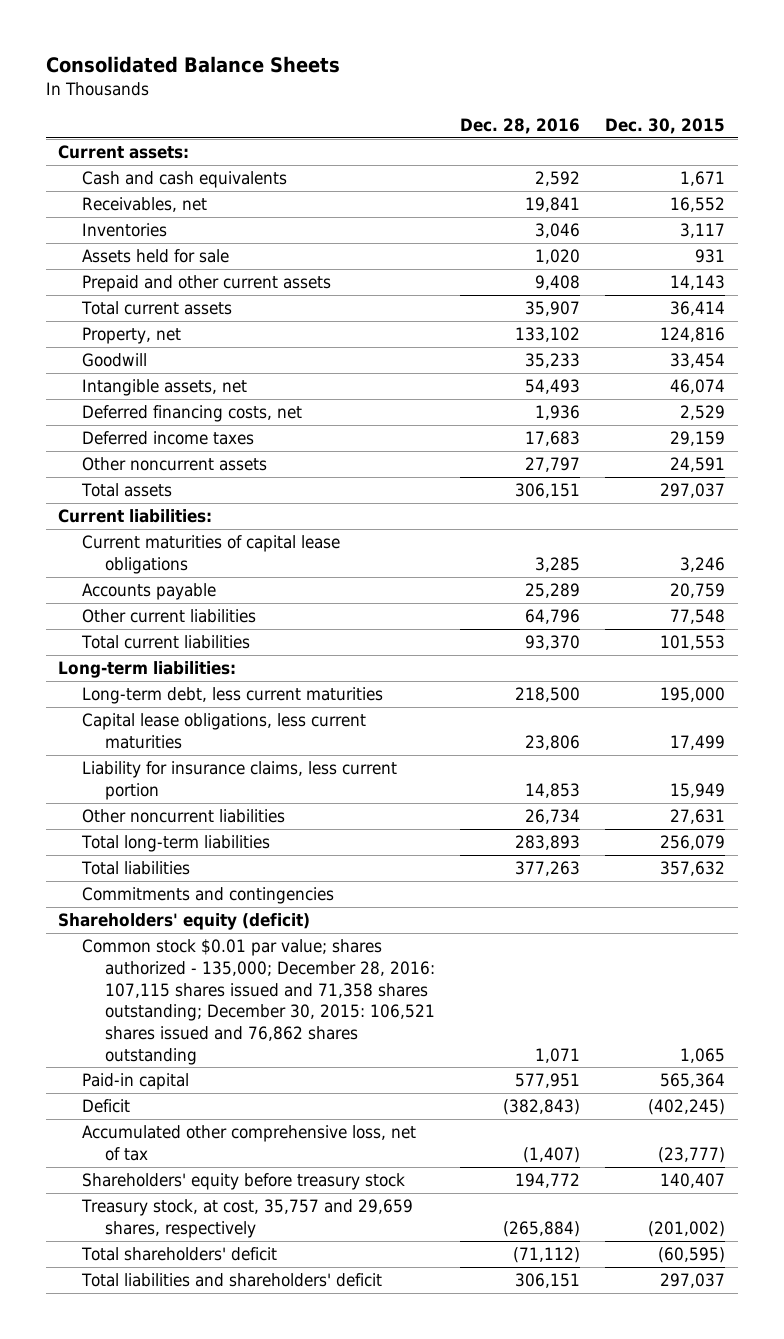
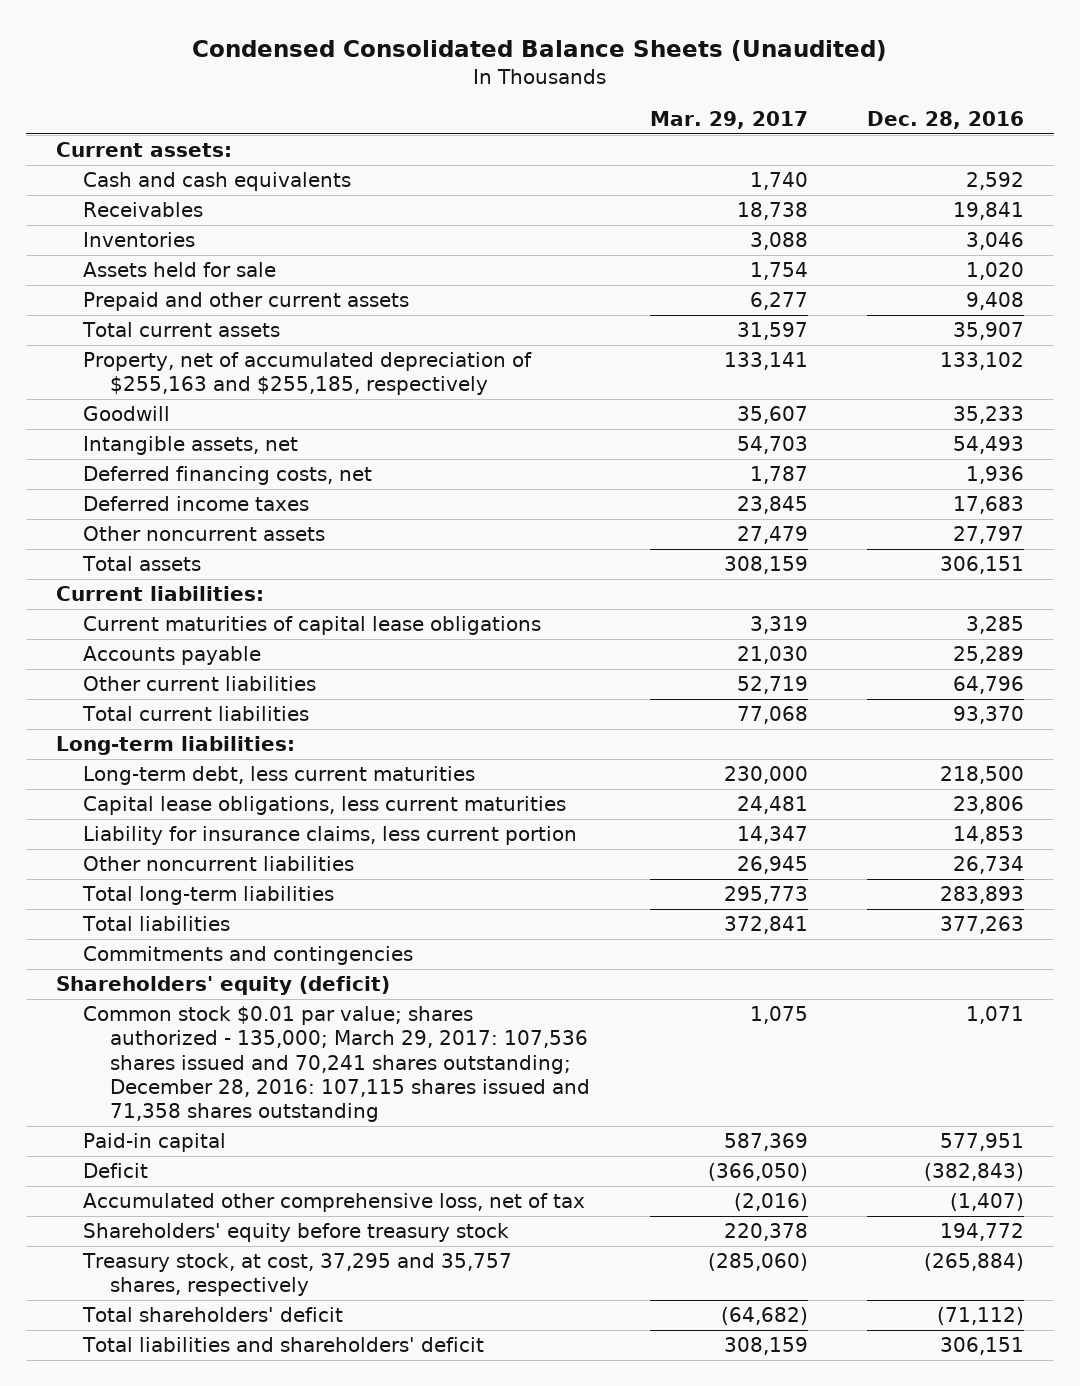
[45,56,340,74] Consolidated Balance Sheets -> [191,39,887,61] Condensed Consolidated Balance Sheets (Unaudited)
[605,118,726,135] Dec. 30, 2015 -> none
none -> [649,111,808,130] Mar. 29, 2017
[81,197,207,213] Receivables, net -> [83,202,204,218] Receivables
[81,327,181,345] Property, net -> [83,352,533,396] Property, net of accumulated depreciation of $255,163 and $255,185, respectively
[81,939,436,1065] Common stock $0.01 par value; shares authorized - 135,000; December 28, 2016: 107,115 shares issued and 71,358 shares outstanding; December 30, 2015: 106,521 shares issued and 76,862 shares outstanding -> [83,1006,591,1123] Common stock $0.01 par value; shares authorized - 135,000; March 29, 2017: 107,536 shares issued and 70,241 shares outstanding; December 28, 2016: 107,115 shares issued and 71,358 shares outstanding
[80,1199,413,1238] Treasury stock, at cost, 35,757 and 29,659 shares, respectively -> [82,1253,513,1297] Treasury stock, at cost, 37,295 and 35,757 shares, respectively

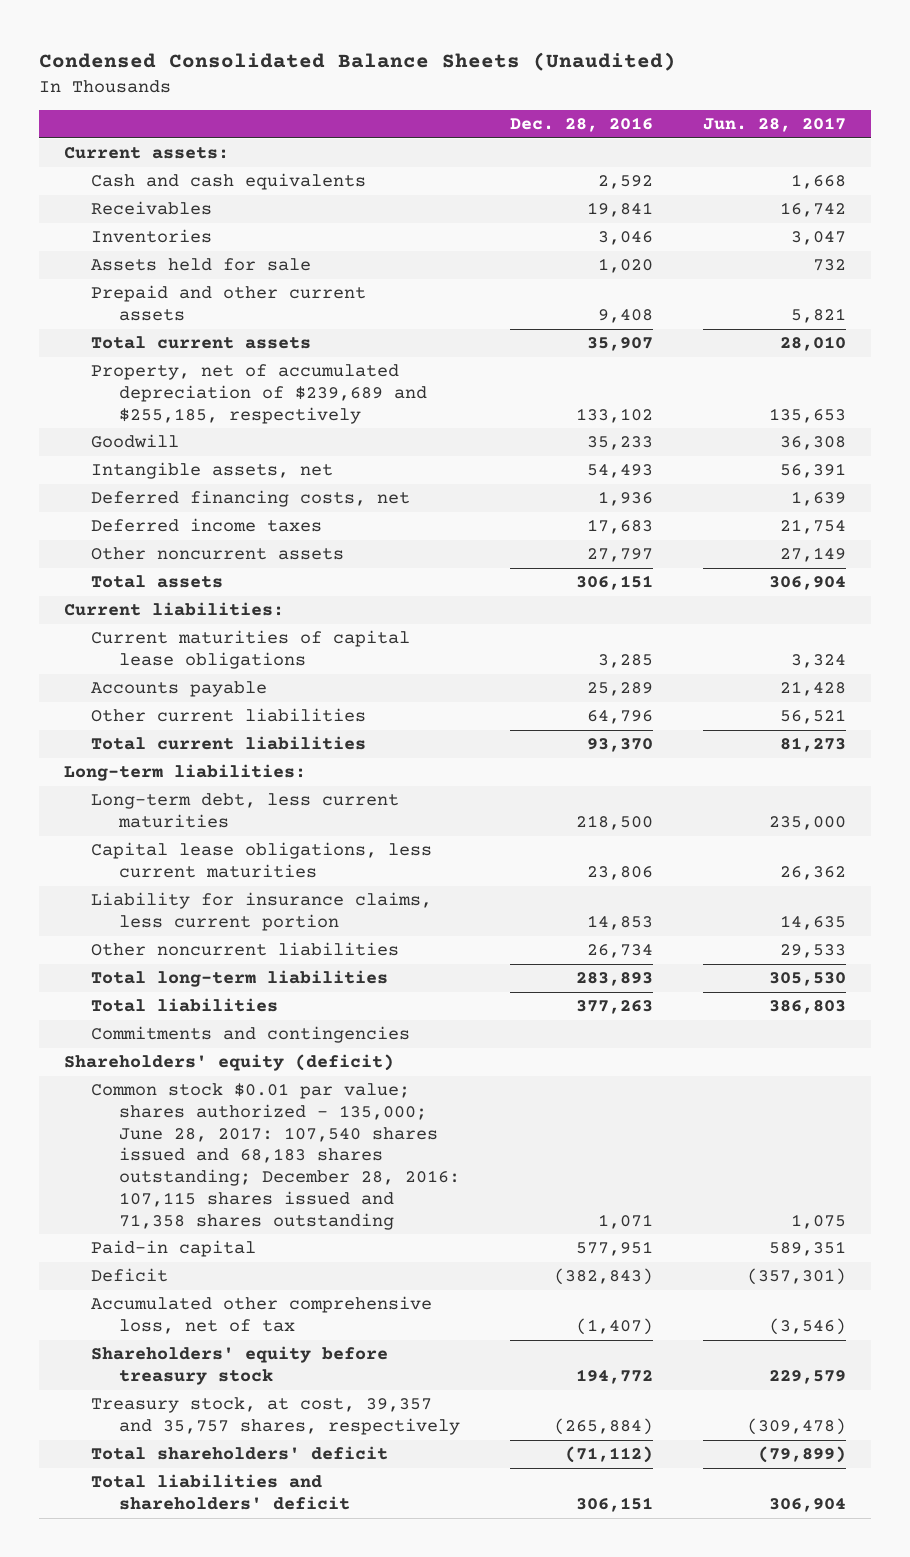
[649,111,808,130] Mar. 29, 2017 -> none
none -> [703,117,847,133] Jun. 28, 2017
[83,352,533,396] Property, net of accumulated depreciation of $255,163 and $255,185, respectively -> [91,364,428,424] Property, net of accumulated depreciation of $239,689 and $255,185, respectively
[83,1006,591,1123] Common stock $0.01 par value; shares authorized - 135,000; March 29, 2017: 107,536 shares issued and 70,241 shares outstanding; December 28, 2016: 107,115 shares issued and 71,358 shares outstanding -> [91,1083,461,1230] Common stock $0.01 par value; shares authorized - 135,000; June 28, 2017: 107,540 shares issued and 68,183 shares outstanding; December 28, 2016: 107,115 shares issued and 71,358 shares outstanding
[82,1253,513,1297] Treasury stock, at cost, 37,295 and 35,757 shares, respectively -> [91,1397,461,1435] Treasury stock, at cost, 39,357 and 35,757 shares, respectively

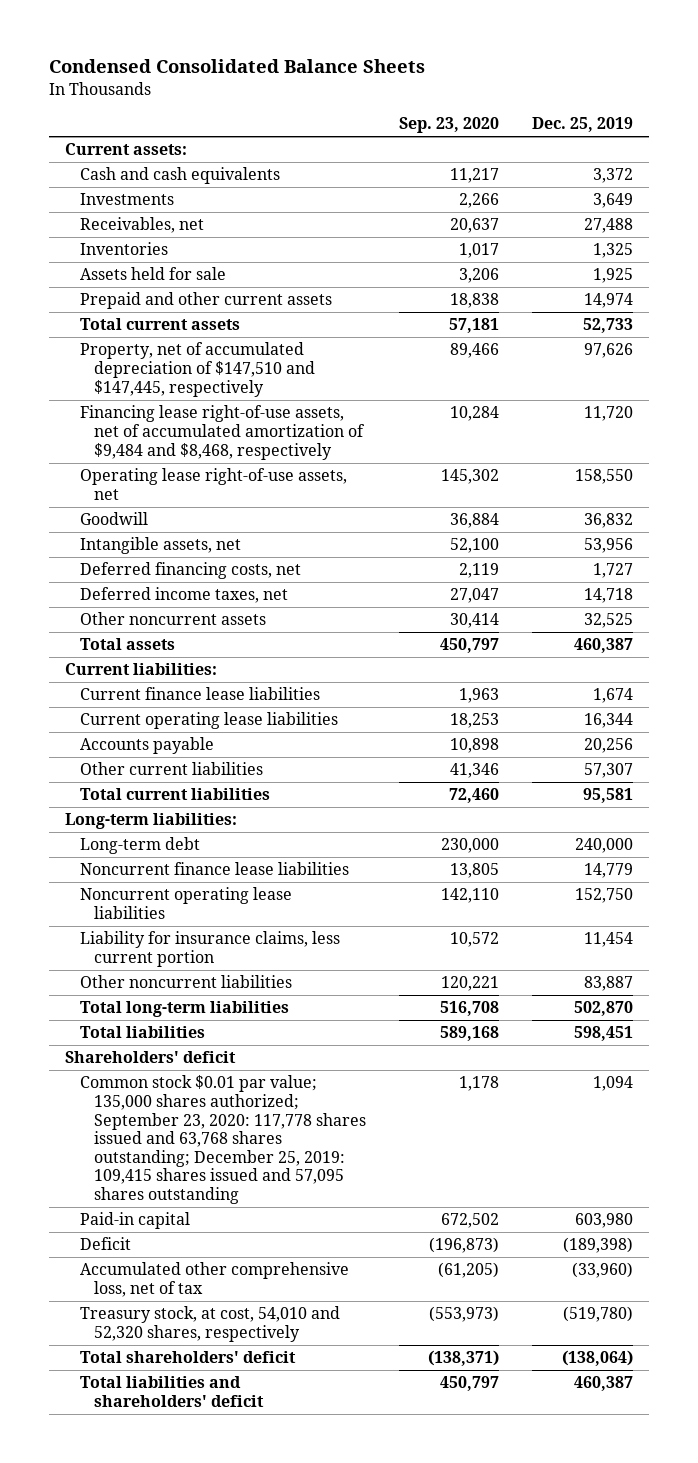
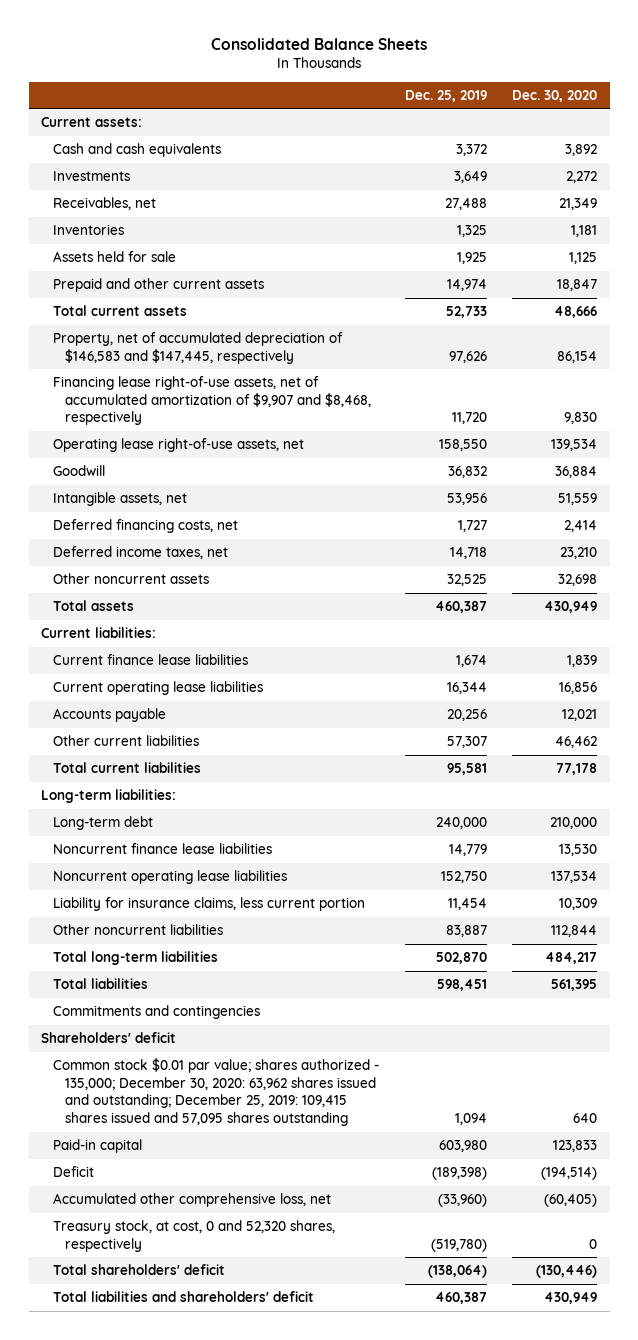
[48,59,425,74] Condensed Consolidated Balance Sheets -> [211,37,428,50] Consolidated Balance Sheets
[398,117,499,134] Sep. 23, 2020 -> none
none -> [511,89,597,102] Dec. 30, 2020
[79,342,316,397] Property, net of accumulated depreciation of $147,510 and $147,445, respectively -> [53,332,344,364] Property, net of accumulated depreciation of $146,583 and $147,445, respectively
[79,405,366,460] Financing lease right-of-use assets, net of accumulated amortization of $9,484 and $8,468, respectively -> [53,376,372,426] Financing lease right-of-use assets, net of accumulated amortization of $9,907 and $8,468, respectively
none -> [53,1005,261,1020] Commitments and contingencies
[79,1075,367,1204] Common stock $0.01 par value; 135,000 shares authorized; September 23, 2020: 117,778 shares issued and 63,768 shares outstanding; December 25, 2019: 109,415 shares issued and 57,095 shares outstanding -> [53,1058,380,1127] Common stock $0.01 par value; shares authorized - 135,000; December 30, 2020: 63,962 shares issued and outstanding; December 25, 2019: 109,415 shares issued and 57,095 shares outstanding
[79,1262,349,1298] Accumulated other comprehensive loss, net of tax -> [53,1193,332,1208] Accumulated other comprehensive loss, net
[79,1306,340,1343] Treasury stock, at cost, 54,010 and 52,320 shares, respectively -> [53,1220,336,1252] Treasury stock, at cost, 0 and 52,320 shares, respectively

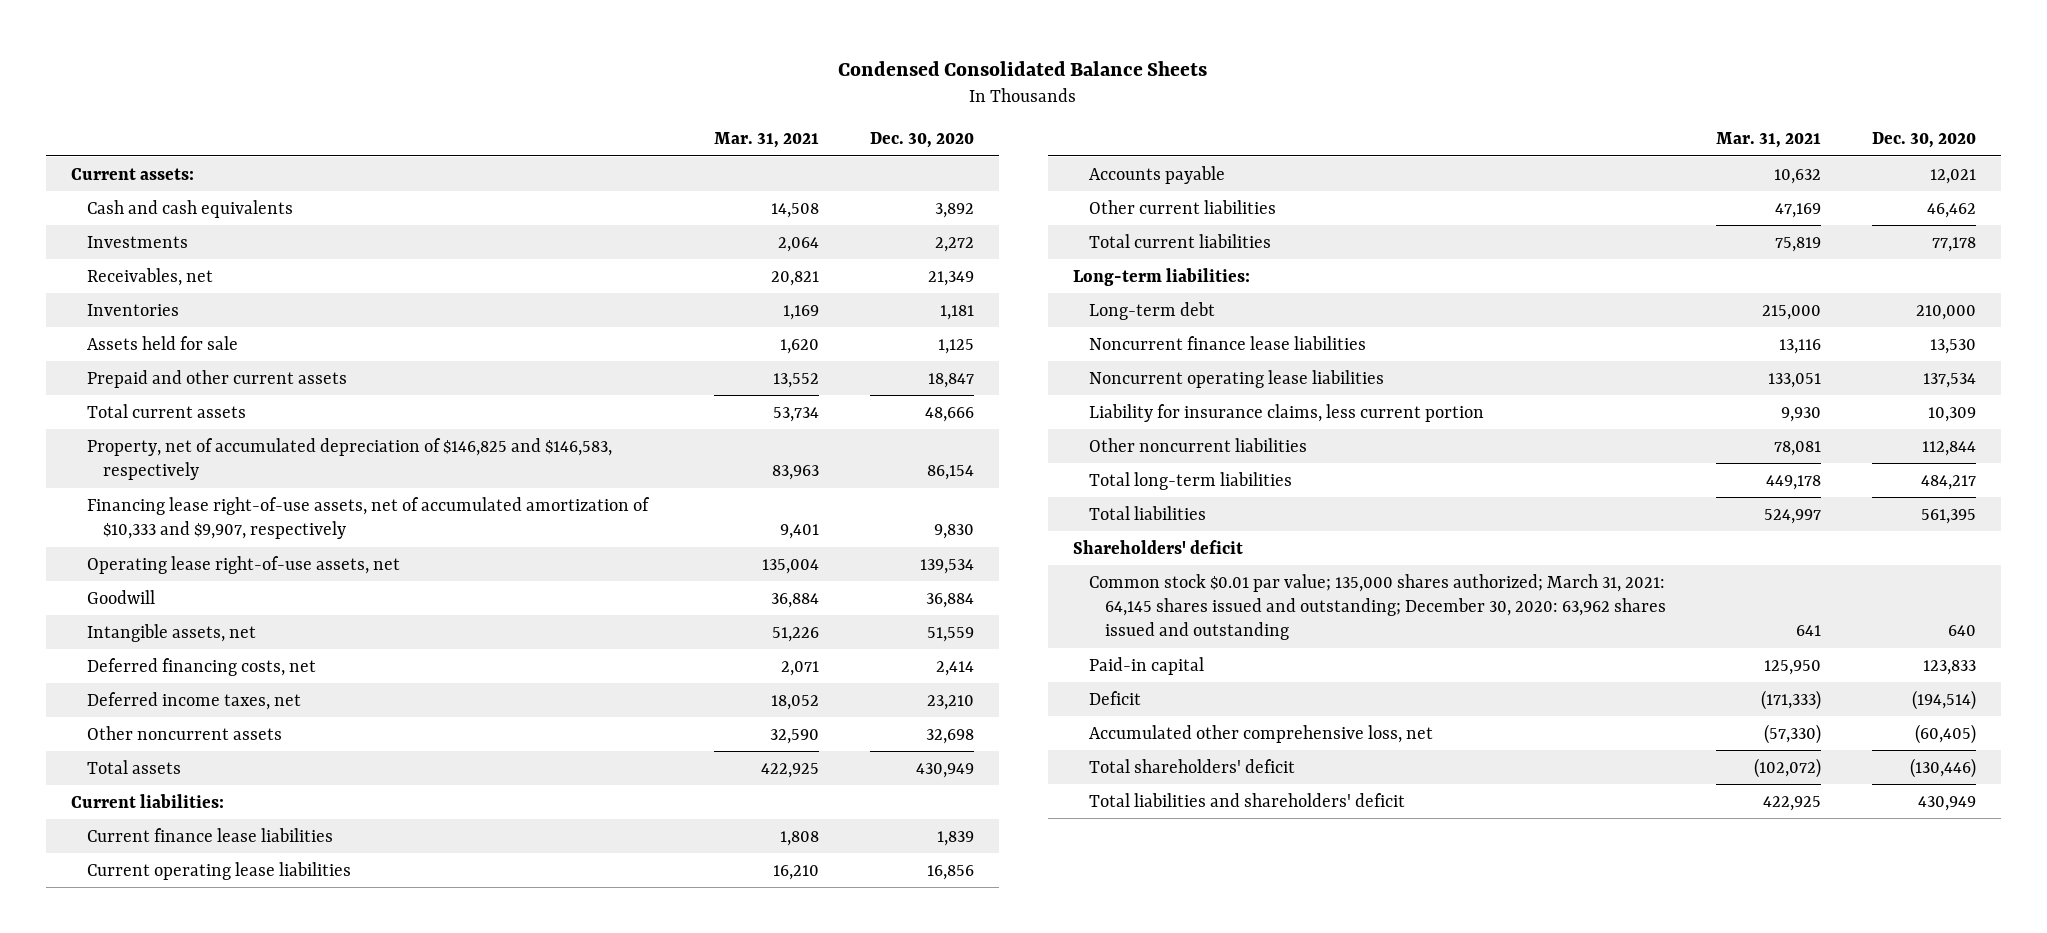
[211,37,428,50] Consolidated Balance Sheets -> [838,60,1208,76] Condensed Consolidated Balance Sheets
[404,89,487,102] Dec. 25, 2019 -> none
none -> [714,131,820,148] Mar. 31, 2021
[53,332,344,364] Property, net of accumulated depreciation of $146,583 and $147,445, respectively -> [86,437,612,481] Property, net of accumulated depreciation of $146,825 and $146,583, respectively
[53,376,372,426] Financing lease right-of-use assets, net of accumulated amortization of $9,907 and $8,468, respectively -> [86,496,650,540] Financing lease right-of-use assets, net of accumulated amortization of $10,333 and $9,907, respectively
[53,1005,261,1020] Commitments and contingencies -> none
[53,1058,380,1127] Common stock $0.01 par value; shares authorized - 135,000; December 30, 2020: 63,962 shares issued and outstanding; December 25, 2019: 109,415 shares issued and 57,095 shares outstanding -> [1088,573,1666,641] Common stock $0.01 par value; 135,000 shares authorized; March 31, 2021: 64,145 shares issued and outstanding; December 30, 2020: 63,962 shares issued and outstanding
[53,1220,336,1252] Treasury stock, at cost, 0 and 52,320 shares, respectively -> none

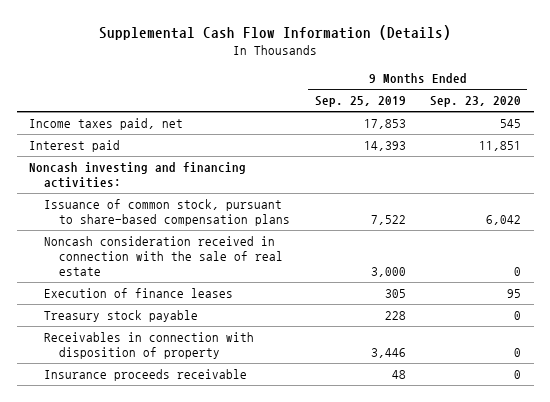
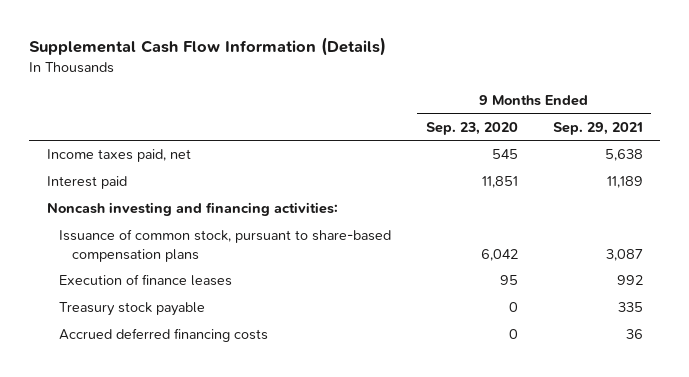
[314,96,406,108] Sep. 25, 2019 -> none
none -> [552,121,643,135] Sep. 29, 2021
[43,236,283,276] Noncash consideration received in connection with the sale of real estate -> none
[43,332,254,360] Receivables in connection with disposition of property -> none
[43,369,247,382] Insurance proceeds receivable -> none
none -> [59,328,269,343] Accrued deferred financing costs

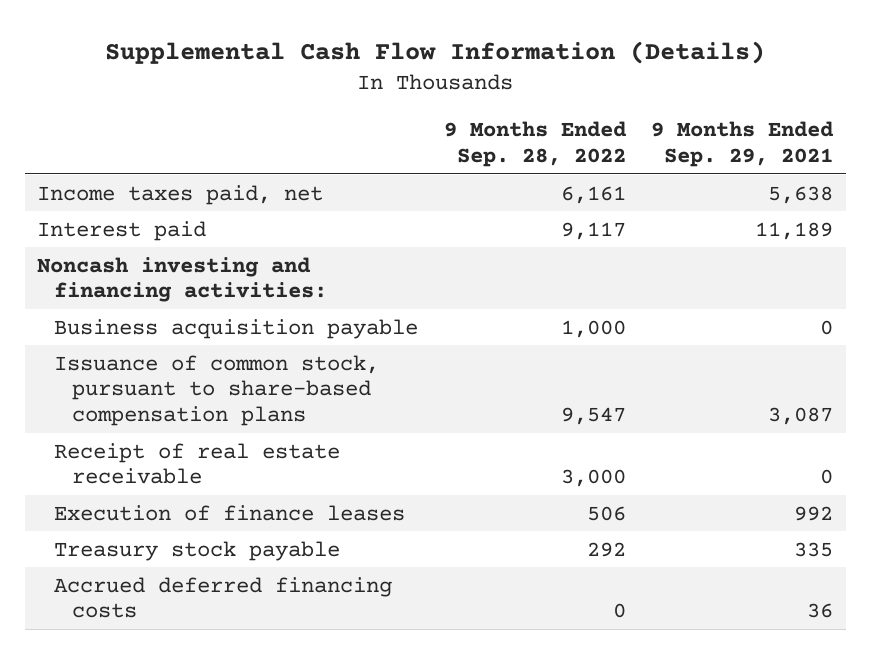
[425,121,518,135] Sep. 23, 2020 -> none
none -> [443,121,627,168] 9 Months Ended Sep. 28, 2022
none -> [54,318,419,339] Business acquisition payable
none -> [54,442,341,485] Receipt of real estate receivable

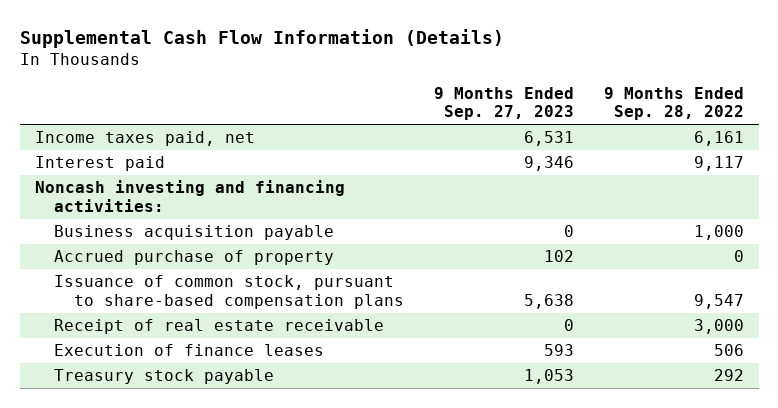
[651,121,835,168] 9 Months Ended Sep. 29, 2021 -> none
none -> [433,86,574,121] 9 Months Ended Sep. 27, 2023
none -> [54,250,335,266] Accrued purchase of property
[54,576,393,619] Accrued deferred financing costs -> none

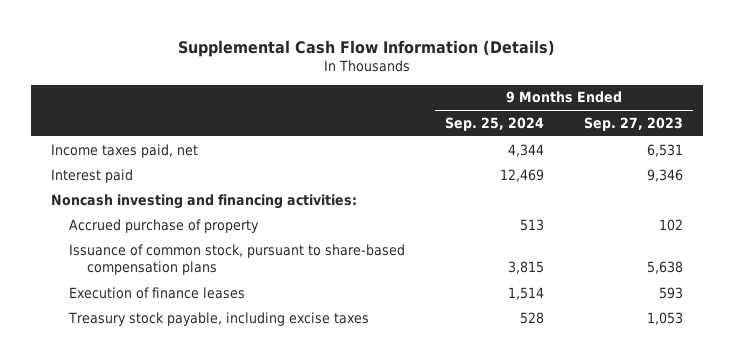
[603,86,744,121] 9 Months Ended Sep. 28, 2022 -> none
none -> [445,116,545,131] Sep. 25, 2024
[54,225,335,241] Business acquisition payable -> none
[54,319,385,335] Receipt of real estate receivable -> none
[54,369,275,385] Treasury stock payable -> [68,311,370,326] Treasury stock payable, including excise taxes

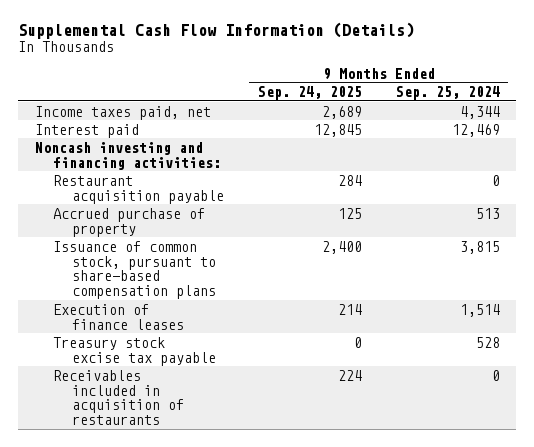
[584,116,684,131] Sep. 27, 2023 -> none
none -> [257,86,362,101] Sep. 24, 2025
none -> [53,174,225,204] Restaurant acquisition payable
[68,311,370,326] Treasury stock payable, including excise taxes -> [53,336,217,366] Treasury stock excise tax payable
none -> [53,369,185,426] Receivables included in acquisition of restaurants

